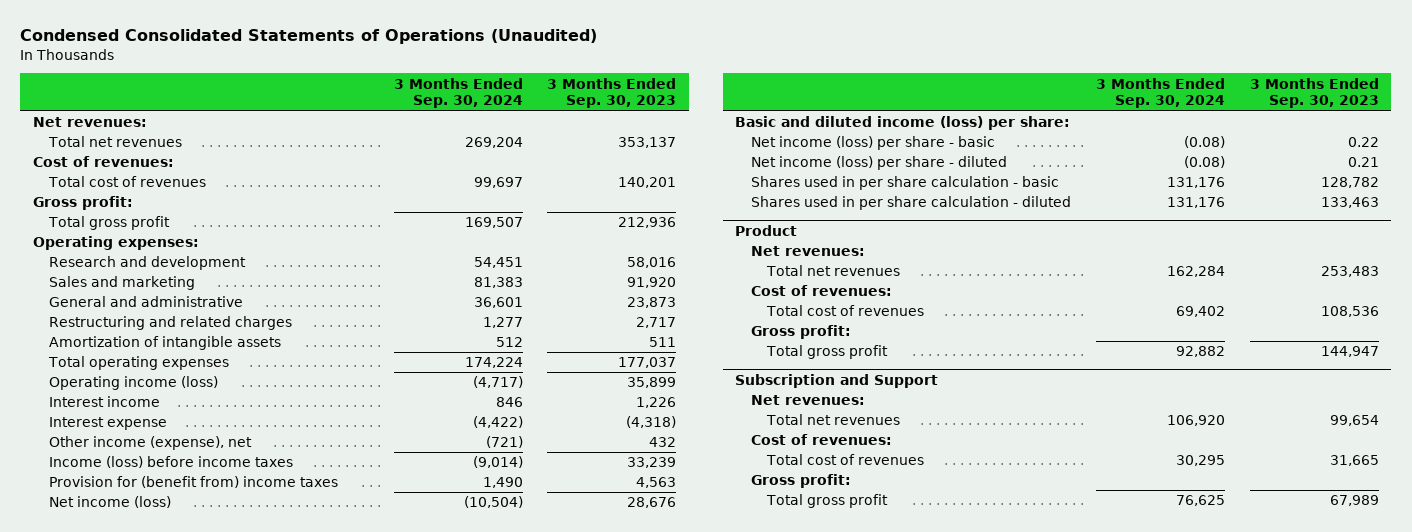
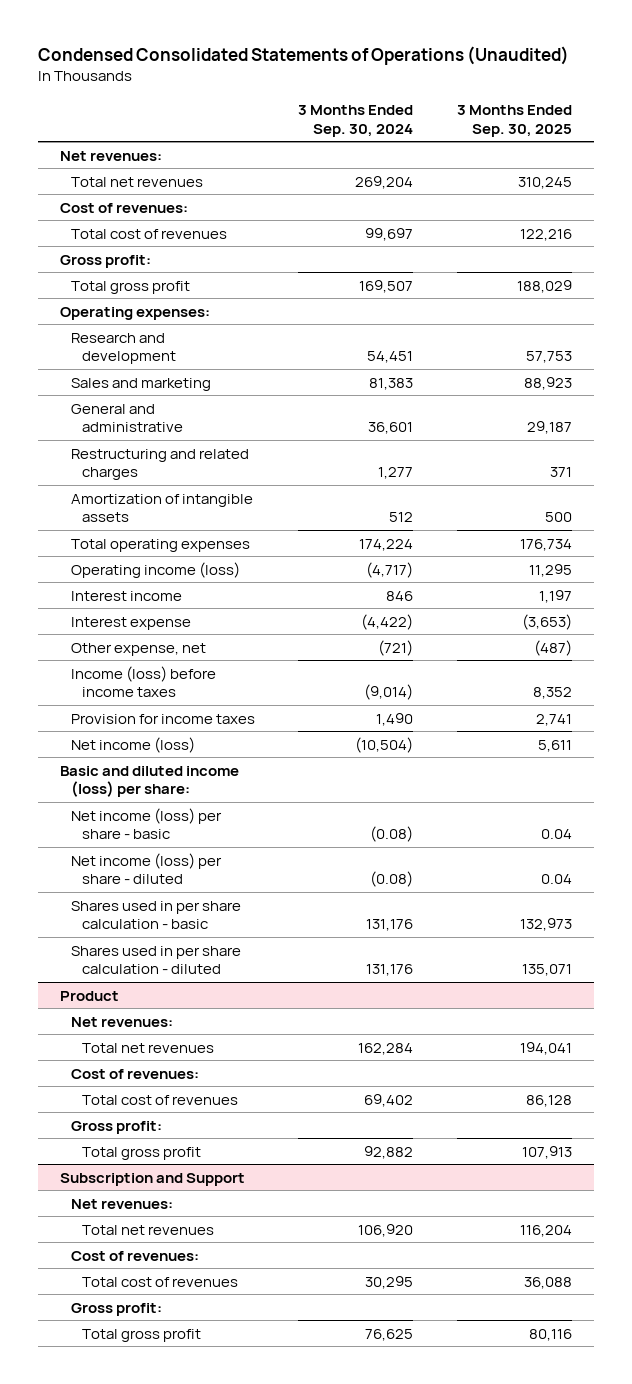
[547,77,677,109] 3 Months Ended Sep. 30, 2023 -> none
none -> [457,104,573,137] 3 Months Ended Sep. 30, 2025
[48,436,252,451] Other income (expense), net -> [70,642,206,656] Other expense, net
[48,476,338,489] Provision for (benefit from) income taxes -> [70,713,255,724] Provision for income taxes

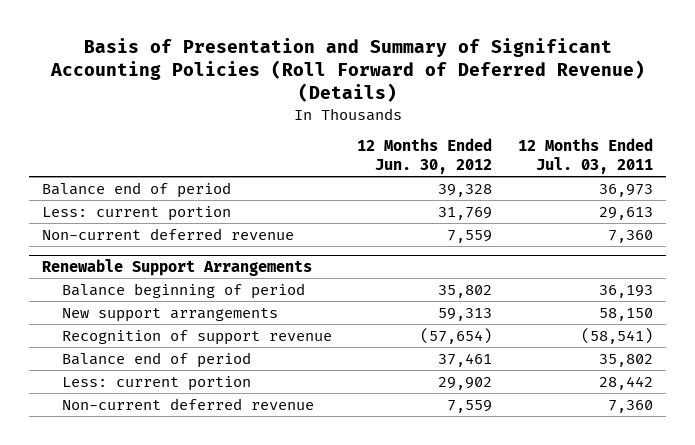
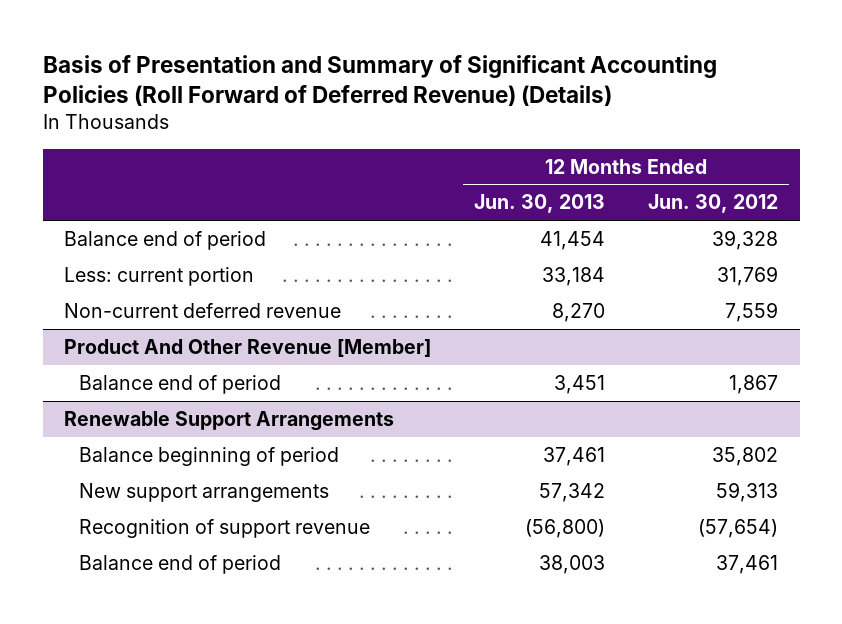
[517,138,653,174] 12 Months Ended Jul. 03, 2011 -> none
none -> [474,194,606,214] Jun. 30, 2013
none -> [64,338,432,357] Product And Other Revenue [Member]
none -> [79,374,282,394] Balance end of period
[61,375,251,391] Less: current portion -> none
[61,397,314,410] Non-current deferred revenue -> none

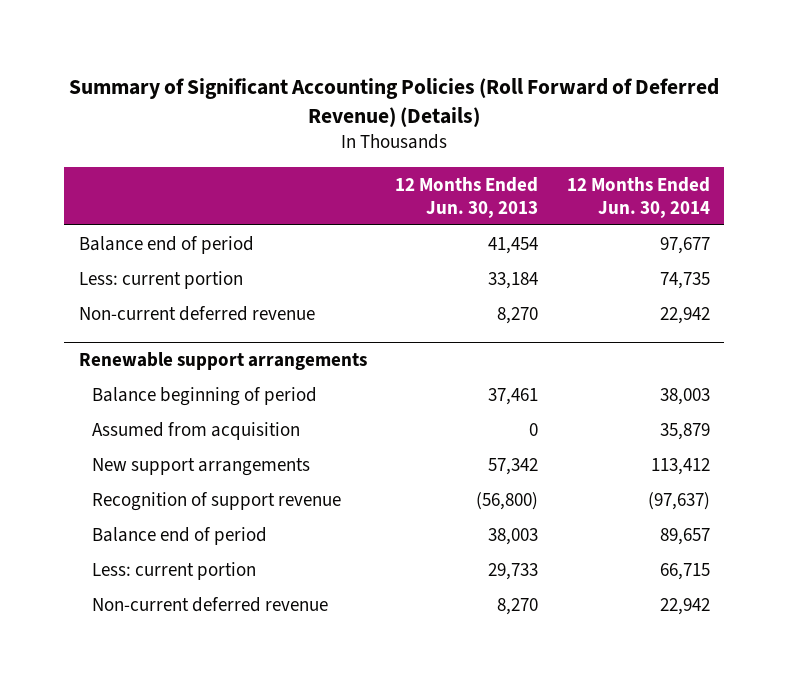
[42,54,717,107] Basis of Presentation and Summary of Significant Accounting Policies (Roll Forward of Deferred Revenue) (Details) -> [69,77,720,128] Summary of Significant Accounting Policies (Roll Forward of Deferred Revenue) (Details)
[648,194,779,214] Jun. 30, 2012 -> none
none -> [566,176,710,218] 12 Months Ended Jun. 30, 2014
[64,338,432,357] Product And Other Revenue [Member] -> none
[79,374,282,394] Balance end of period -> none
[64,410,395,431] Renewable Support Arrangements -> [78,351,367,370] Renewable support arrangements
none -> [92,421,301,440] Assumed from acquisition
none -> [92,561,257,580] Less: current portion
none -> [92,596,329,612] Non-current deferred revenue

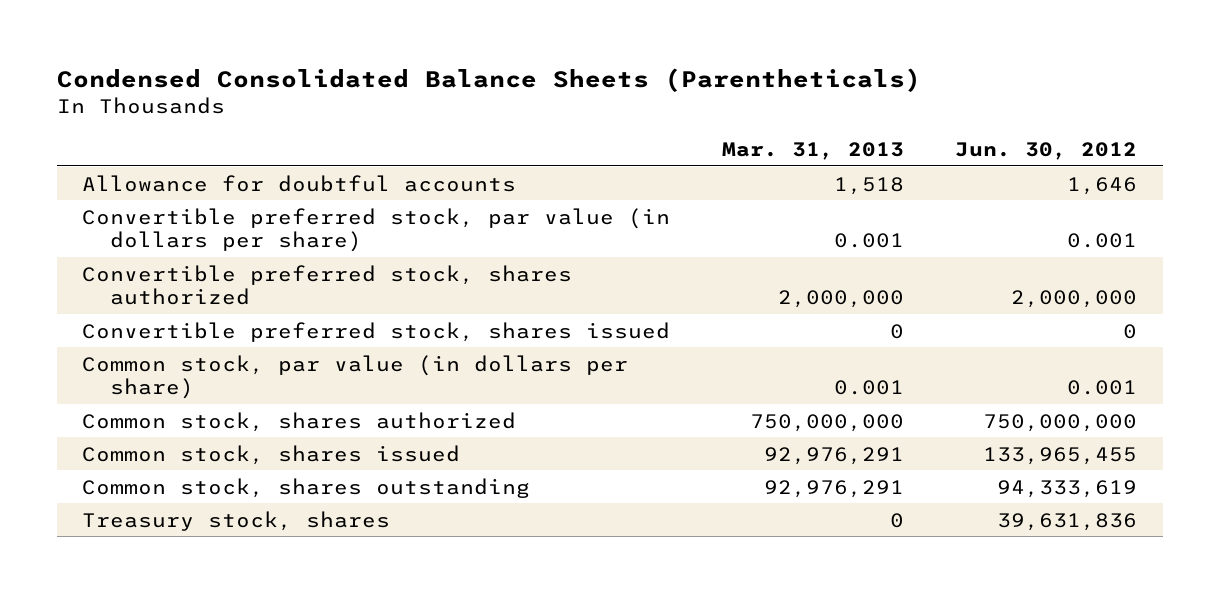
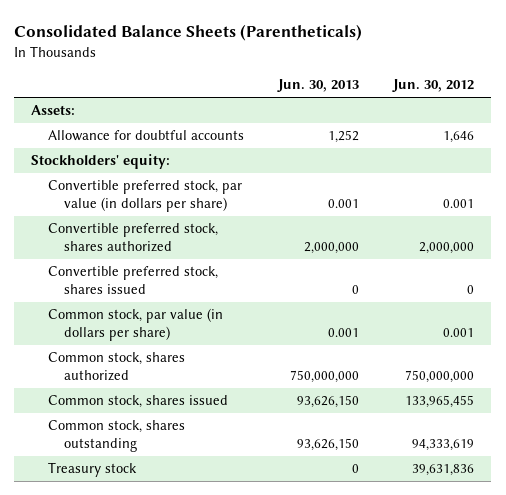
[56,67,921,92] Condensed Consolidated Balance Sheets (Parentheticals) -> [14,24,363,42] Consolidated Balance Sheets (Parentheticals)
[721,141,904,160] Mar. 31, 2013 -> none
none -> [276,79,359,93] Jun. 30, 2013
none -> [31,105,76,116] Assets:
none -> [31,154,171,170] Stockholders' equity:
[82,510,391,531] Treasury stock, shares -> [47,462,137,478] Treasury stock

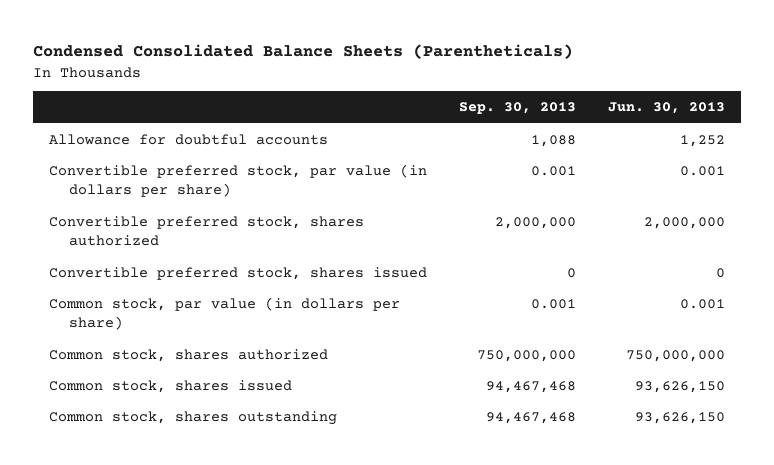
[14,24,363,42] Consolidated Balance Sheets (Parentheticals) -> [33,44,574,60] Condensed Consolidated Balance Sheets (Parentheticals)
[392,79,475,93] Jun. 30, 2012 -> none
none -> [458,102,576,115] Sep. 30, 2013
[31,105,76,116] Assets: -> none
[31,154,171,170] Stockholders' equity: -> none
[47,462,137,478] Treasury stock -> none

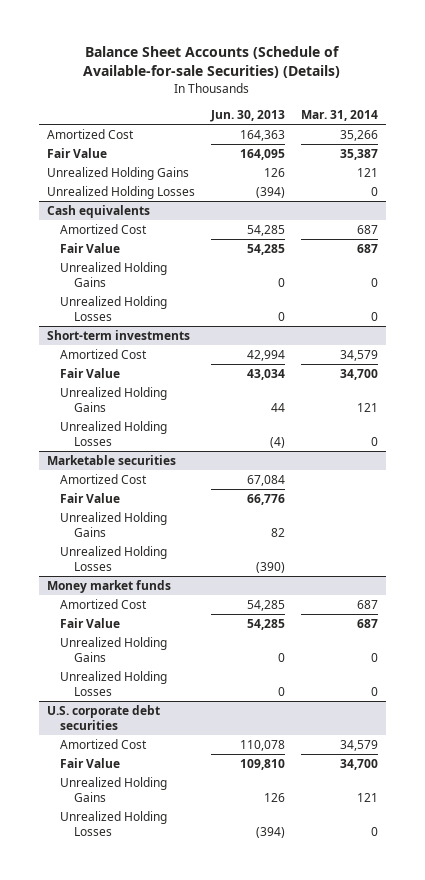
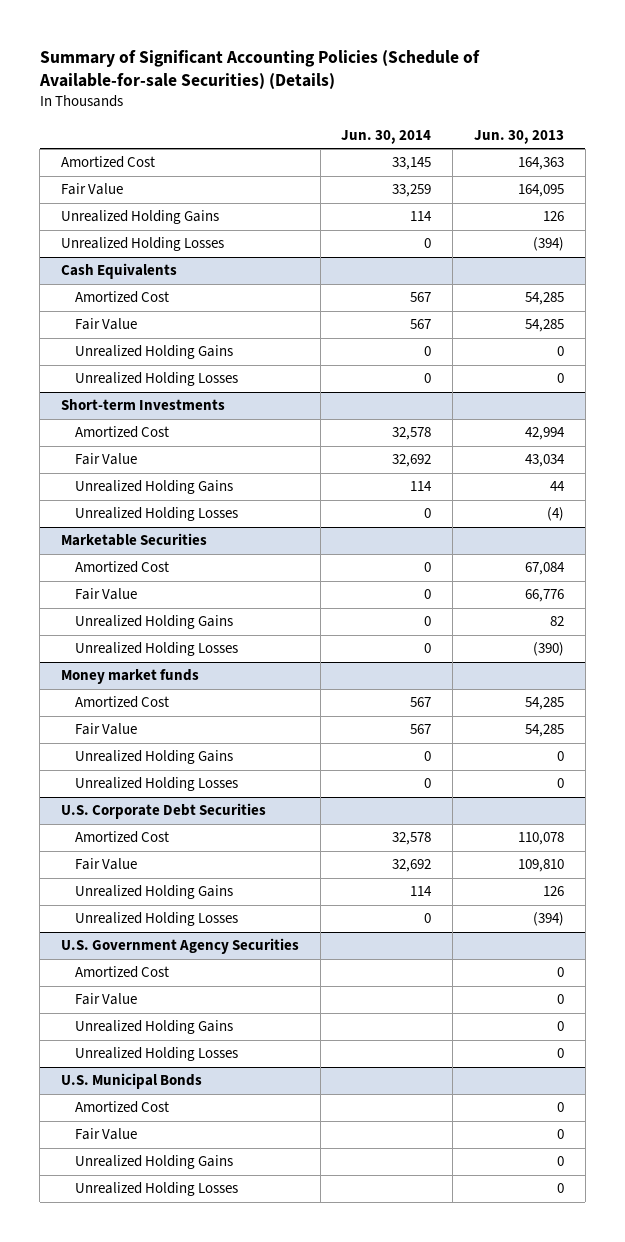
[83,46,341,79] Balance Sheet Accounts (Schedule of Available-for-sale Securities) (Details) -> [38,49,480,90] Summary of Significant Accounting Policies (Schedule of Available-for-sale Securities) (Details)
[300,109,378,121] Mar. 31, 2014 -> none
none -> [341,129,432,144] Jun. 30, 2014
[46,204,150,218] Cash equivalents -> [60,263,177,280] Cash Equivalents
[46,329,190,340] Short-term investments -> [60,399,225,411] Short-term Investments
[46,454,176,465] Marketable securities -> [60,533,207,547] Marketable Securities
[46,704,160,730] U.S. corporate debt securities -> [60,803,266,820] U.S. Corporate Debt Securities
none -> [60,938,299,955] U.S. Government Agency Securities
none -> [75,966,170,979] Amortized Cost
none -> [75,993,138,1006] Fair Value
none -> [75,1020,234,1035] Unrealized Holding Gains
none -> [75,1047,239,1062] Unrealized Holding Losses
none -> [60,1073,202,1090] U.S. Municipal Bonds
none -> [75,1101,170,1114] Amortized Cost
none -> [75,1128,138,1141] Fair Value
none -> [75,1155,234,1170] Unrealized Holding Gains
none -> [75,1182,239,1197] Unrealized Holding Losses

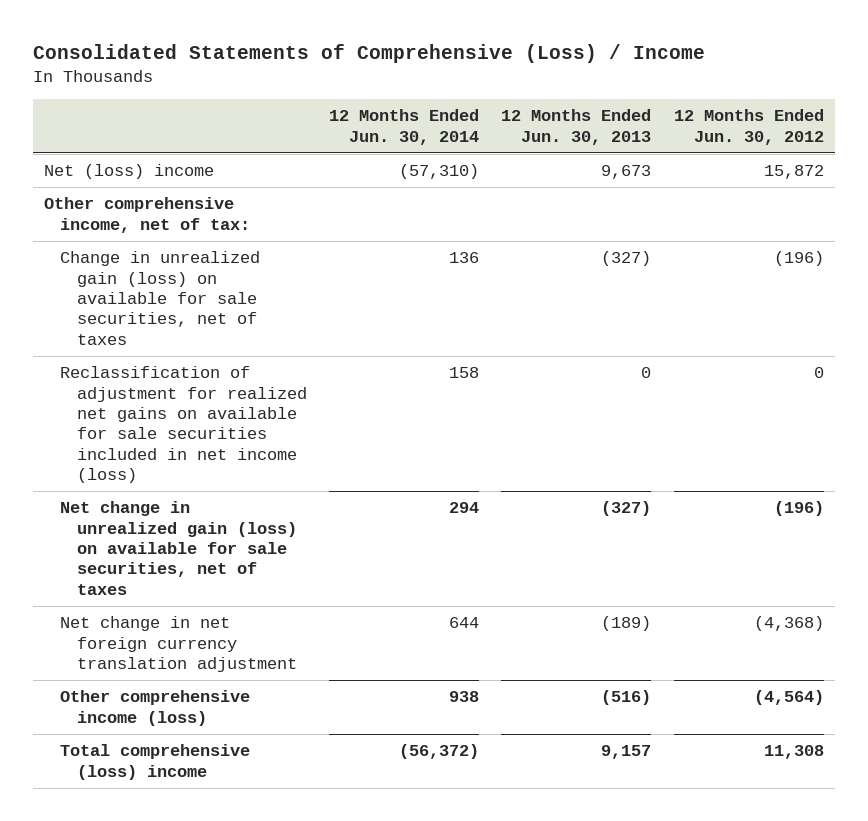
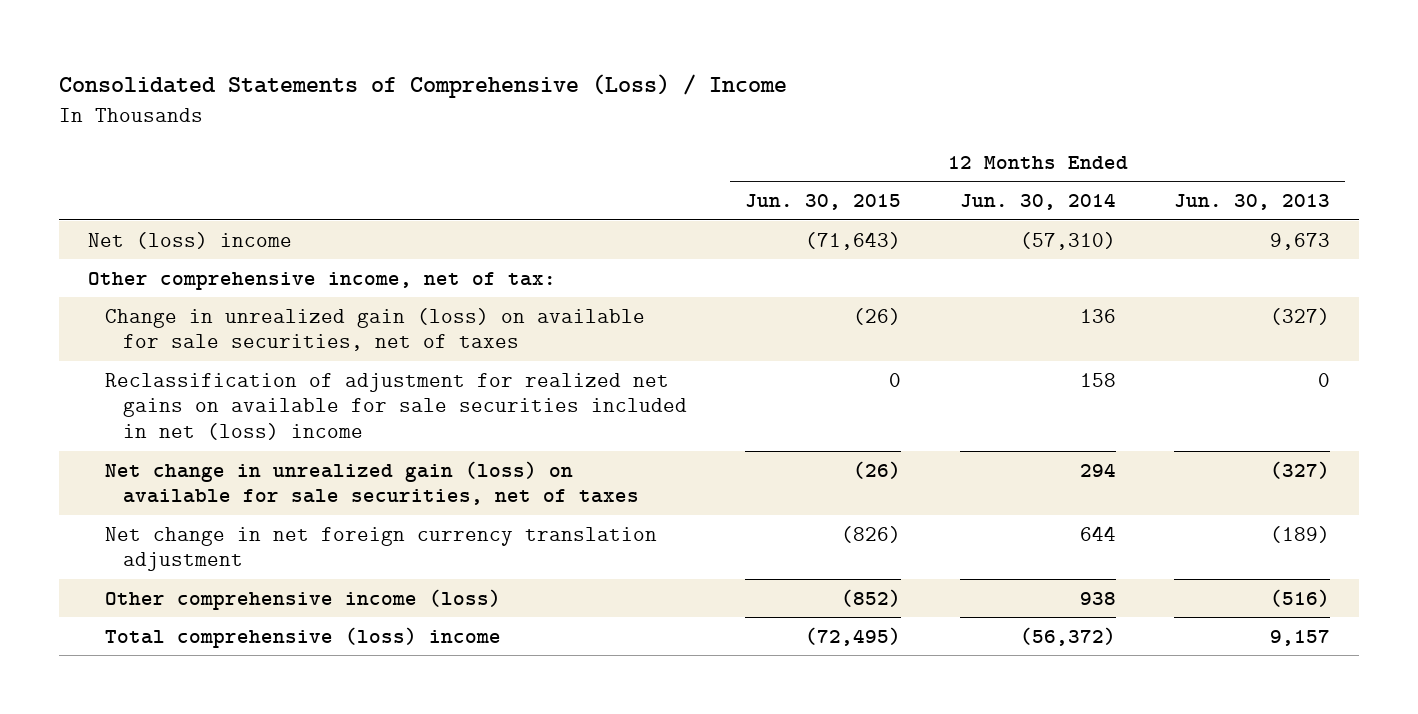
[673,109,824,145] 12 Months Ended Jun. 30, 2012 -> none
none -> [745,194,902,211] Jun. 30, 2015
[60,366,307,483] Reclassification of adjustment for realized net gains on available for sale securities included in net income (loss) -> [105,372,687,441] Reclassification of adjustment for realized net gains on available for sale securities included in net (loss) income

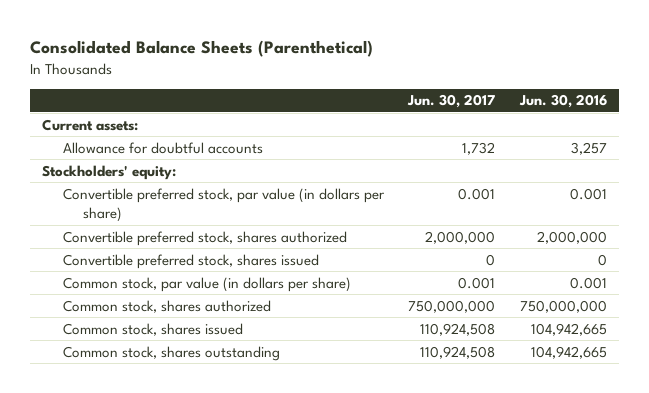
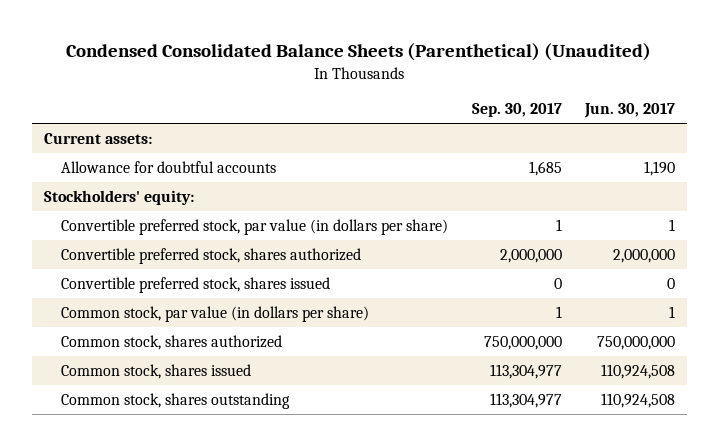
[30,40,374,58] Consolidated Balance Sheets (Parenthetical) -> [66,42,652,61] Condensed Consolidated Balance Sheets (Parenthetical) (Unaudited)
[519,94,608,109] Jun. 30, 2016 -> none
none -> [471,103,562,118] Sep. 30, 2017
[462,141,496,155] 1,732 -> [644,160,676,176] 1,190
[458,187,496,200] 0.001 -> [669,218,676,231] 1
[458,276,496,289] 0.001 -> [669,305,676,318] 1

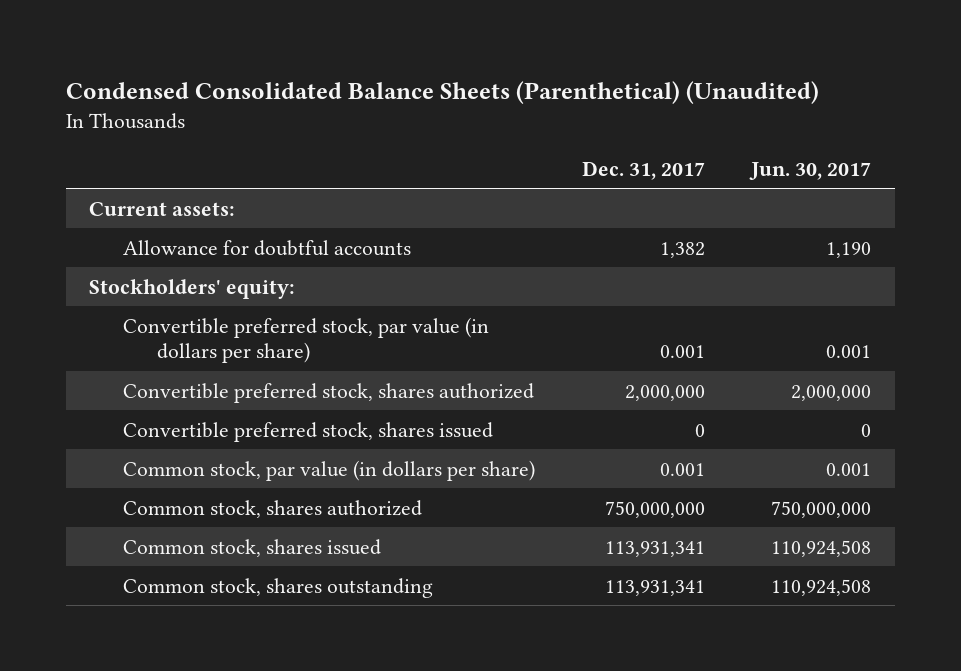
[471,103,562,118] Sep. 30, 2017 -> none
none -> [581,160,705,180] Dec. 31, 2017
[669,218,676,231] 1 -> [826,345,872,359] 0.001
[669,305,676,318] 1 -> [826,462,872,476] 0.001

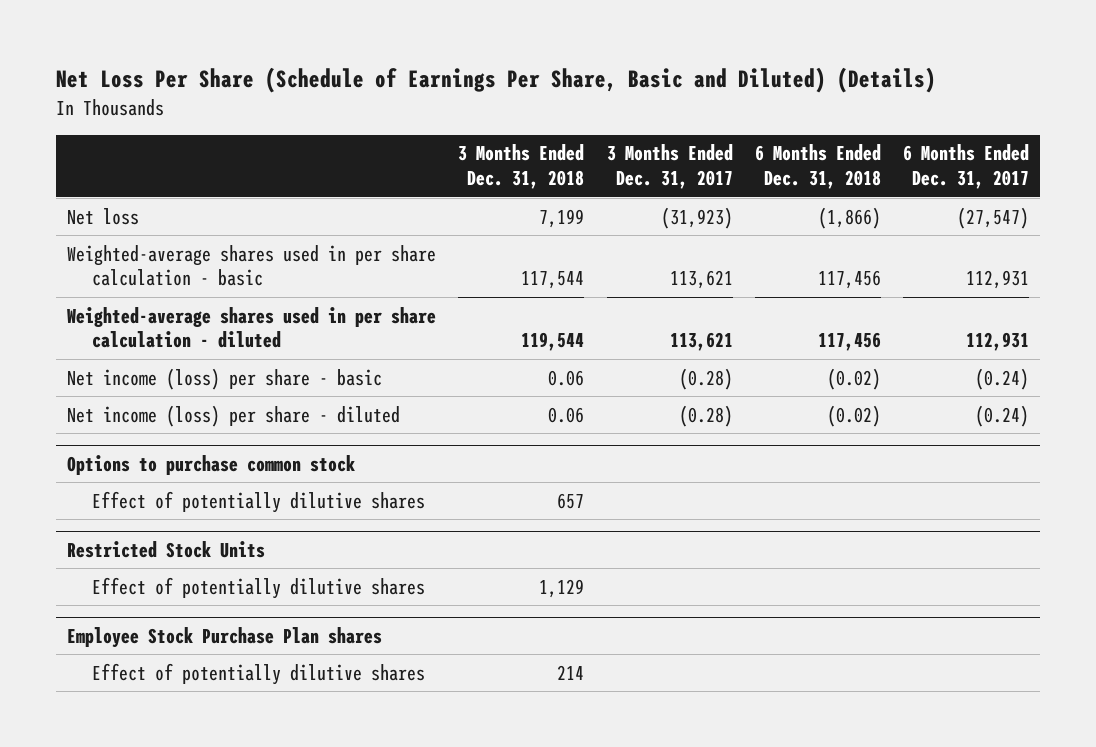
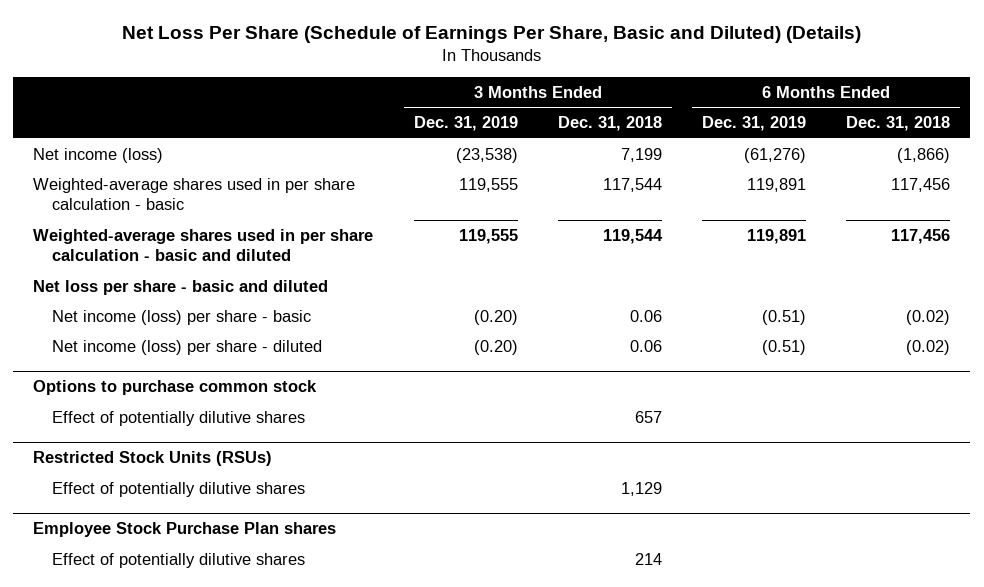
[606,144,733,190] 3 Months Ended Dec. 31, 2017 -> none
[903,144,1030,190] 6 Months Ended Dec. 31, 2017 -> none
none -> [413,116,518,132] Dec. 31, 2019
none -> [702,116,807,132] Dec. 31, 2019
[67,207,140,225] Net loss -> [33,147,164,163] Net income (loss)
[67,306,437,349] Weighted-average shares used in per share calculation - diluted -> [33,228,374,262] Weighted-average shares used in per share calculation - basic and diluted
none -> [33,279,329,295] Net loss per share - basic and diluted
[67,540,266,558] Restricted Stock Units -> [33,451,273,467] Restricted Stock Units (RSUs)

